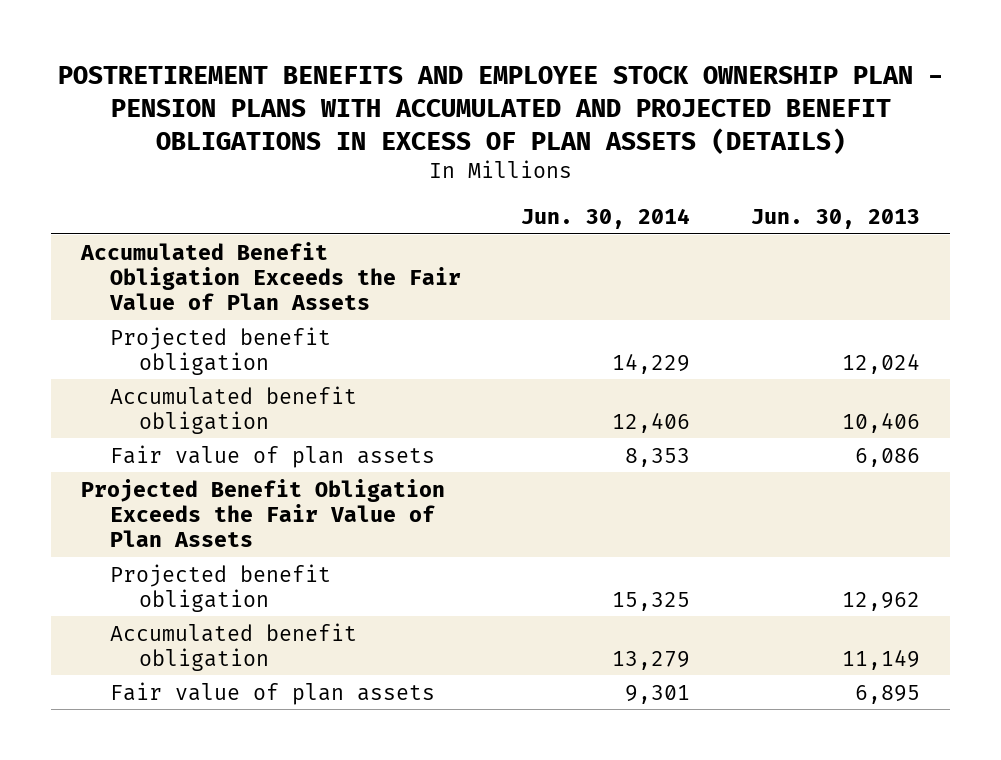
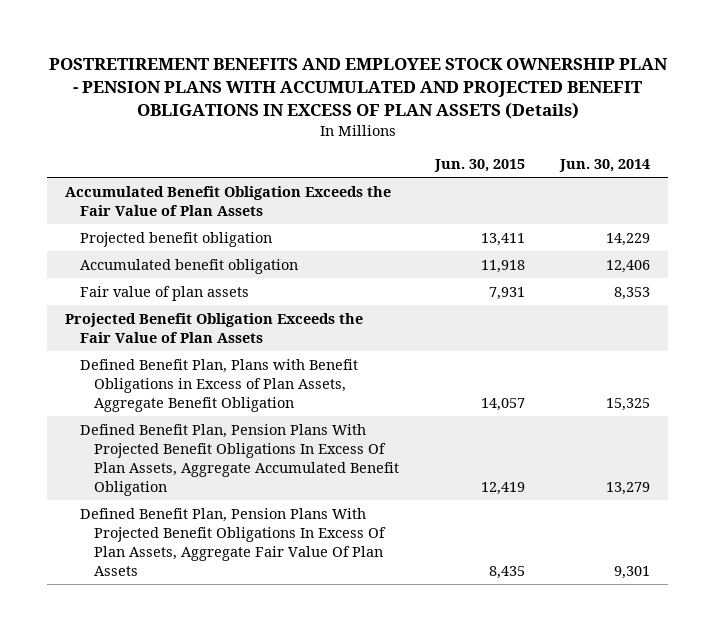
[57,66,943,154] POSTRETIREMENT BENEFITS AND EMPLOYEE STOCK OWNERSHIP PLAN - PENSION PLANS WITH ACCUMULATED AND PROJECTED BENEFIT OBLIGATIONS IN EXCESS OF PLAN ASSETS (DETAILS) -> [48,58,668,119] POSTRETIREMENT BENEFITS AND EMPLOYEE STOCK OWNERSHIP PLAN - PENSION PLANS WITH ACCUMULATED AND PROJECTED BENEFIT OBLIGATIONS IN EXCESS OF PLAN ASSETS (Details)
[750,208,920,229] Jun. 30, 2013 -> none
none -> [433,159,525,173] Jun. 30, 2015
[109,563,331,612] Projected benefit obligation -> [79,358,358,412] Defined Benefit Plan, Plans with Benefit Obligations in Excess of Plan Assets, Aggregate Benefit Obligation
[109,622,357,671] Accumulated benefit obligation -> [79,423,400,496] Defined Benefit Plan, Pension Plans With Projected Benefit Obligations In Excess Of Plan Assets, Aggregate Accumulated Benefit Obligation
[109,681,435,705] Fair value of plan assets -> [79,507,387,576] Defined Benefit Plan, Pension Plans With Projected Benefit Obligations In Excess Of Plan Assets, Aggregate Fair Value Of Plan Assets

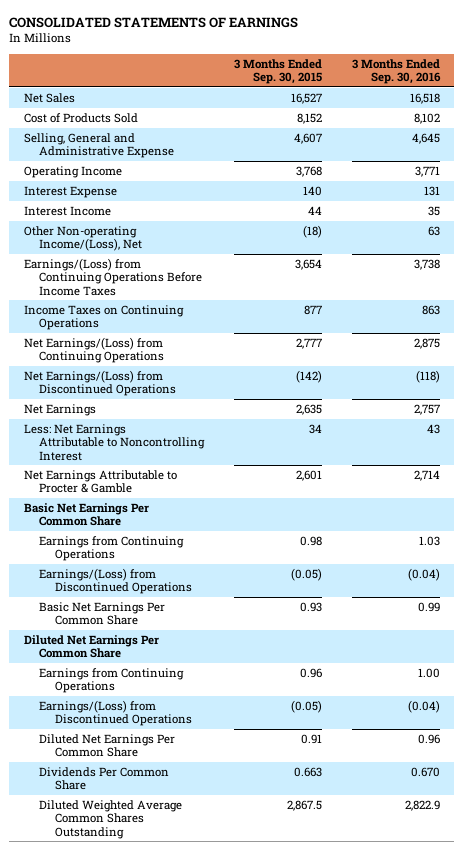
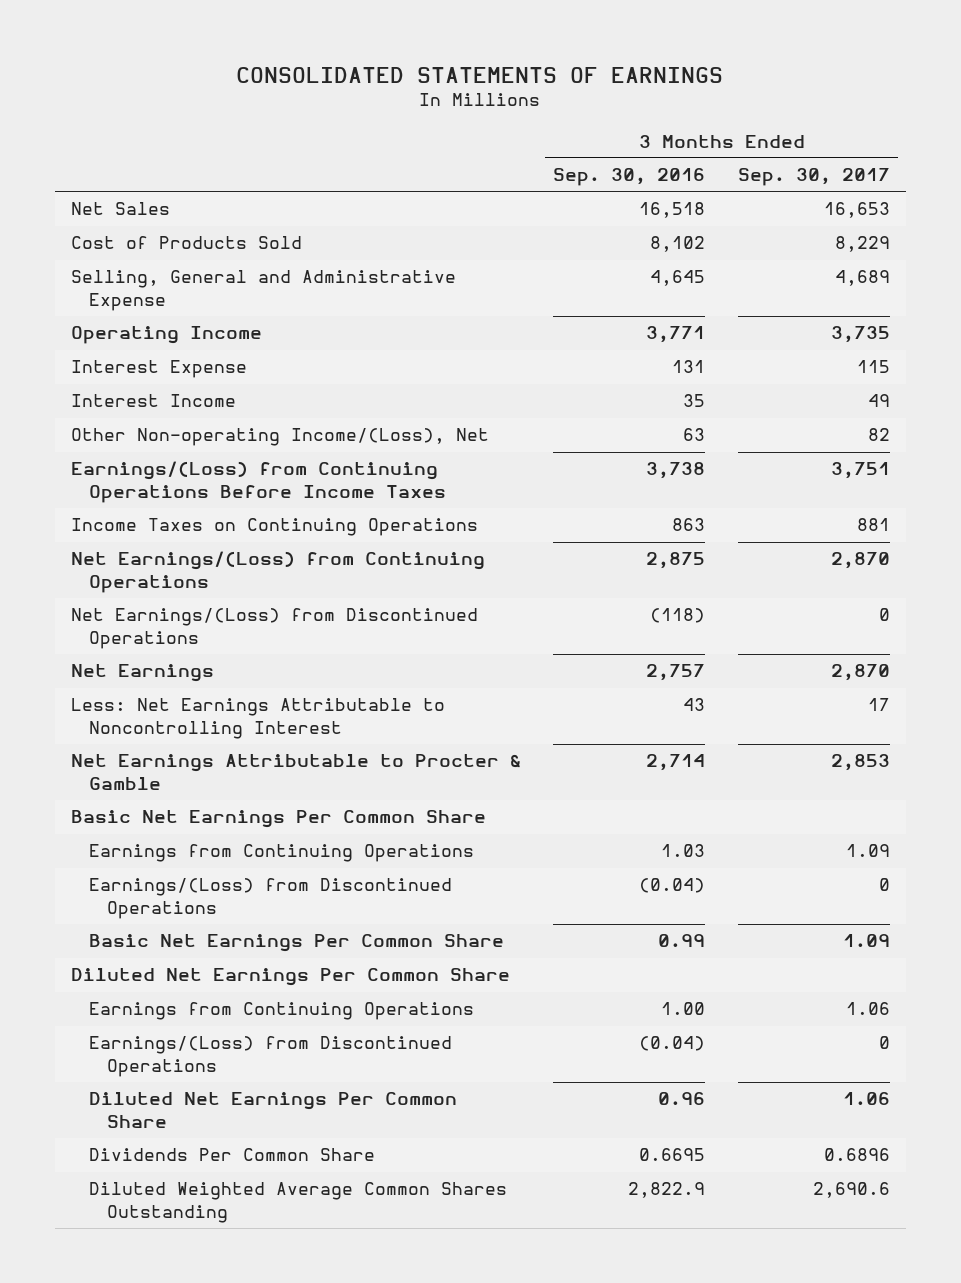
[233,58,322,84] 3 Months Ended Sep. 30, 2015 -> none
none -> [737,168,890,187] Sep. 30, 2017
[410,766,440,777] 0.670 -> [639,1148,706,1162] 0.6695

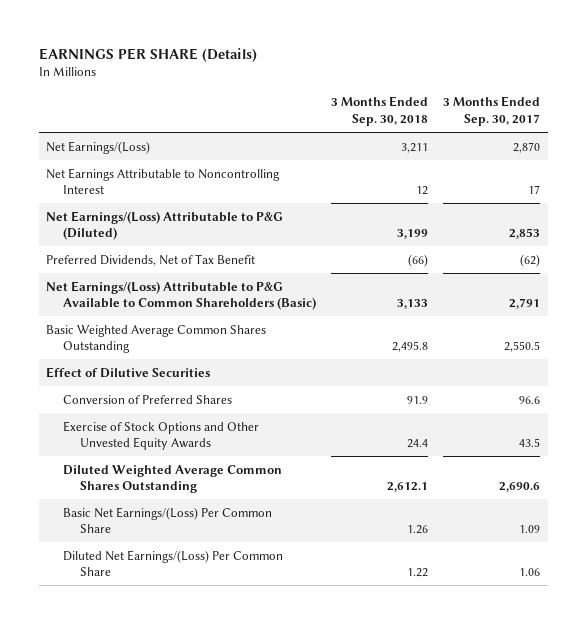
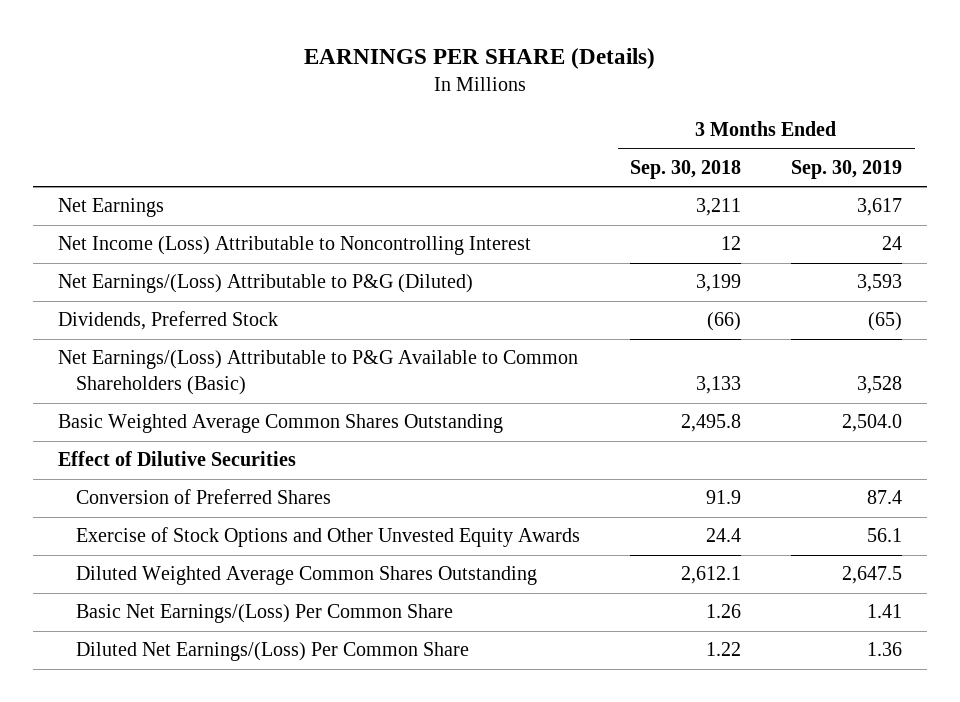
[443,96,541,126] 3 Months Ended Sep. 30, 2017 -> none
none -> [791,159,903,179] Sep. 30, 2019
[46,140,151,154] Net Earnings/(Loss) -> [57,198,164,218] Net Earnings
[46,167,281,195] Net Earnings Attributable to Noncontrolling Interest -> [57,236,531,256] Net Income (Loss) Attributable to Noncontrolling Interest
[46,253,256,266] Preferred Dividends, Net of Tax Benefit -> [57,311,278,331] Dividends, Preferred Stock

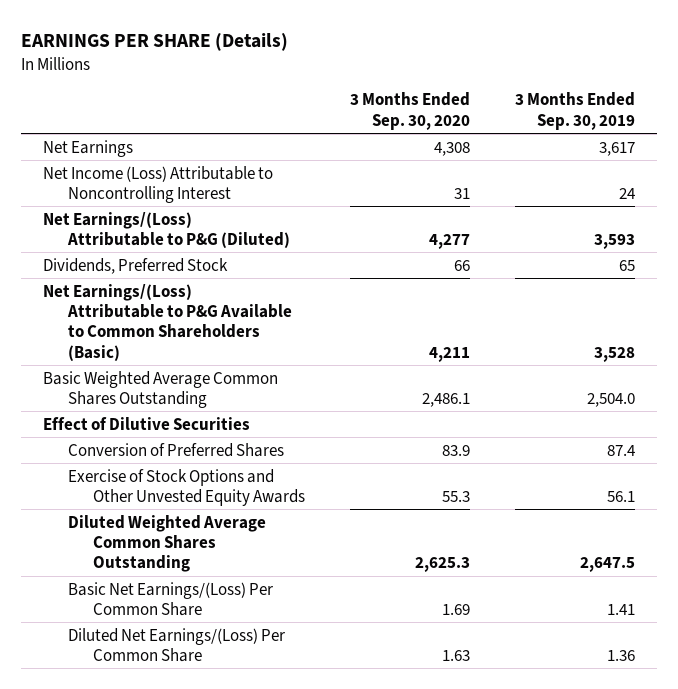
[630,159,742,179] Sep. 30, 2018 -> none
none -> [350,92,471,130] 3 Months Ended Sep. 30, 2020
[868,312,903,332] (65) -> [618,259,635,271] 65

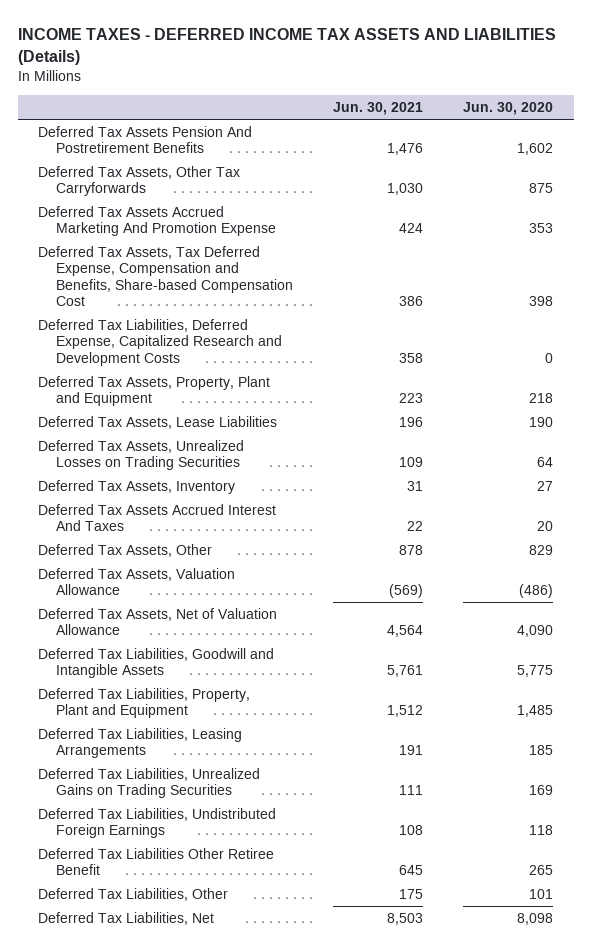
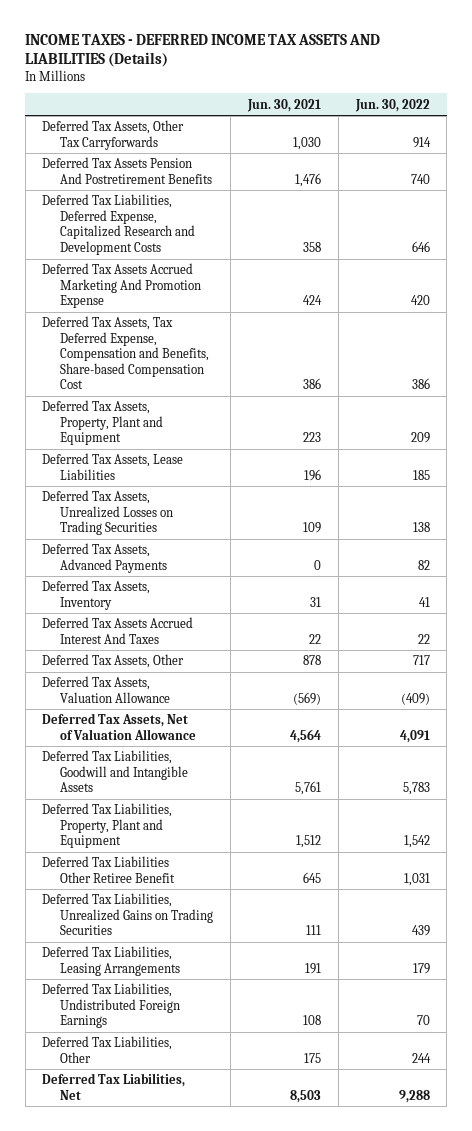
[463,101,554,115] Jun. 30, 2020 -> none
none -> [354,98,430,112] Jun. 30, 2022
[38,125,253,154] Deferred Tax Assets Pension And Postretirement Benefits -> [42,157,213,184] Deferred Tax Assets Pension And Postretirement Benefits
[38,318,282,366] Deferred Tax Liabilities, Deferred Expense, Capitalized Research and Development Costs -> [42,194,196,255] Deferred Tax Liabilities, Deferred Expense, Capitalized Research and Development Costs
none -> [42,543,168,573] Deferred Tax Assets, Advanced Payments
[38,847,275,876] Deferred Tax Liabilities Other Retiree Benefit -> [42,856,176,883] Deferred Tax Liabilities Other Retiree Benefit
[38,727,243,759] Deferred Tax Liabilities, Leasing Arrangements -> [42,946,181,976] Deferred Tax Liabilities, Leasing Arrangements

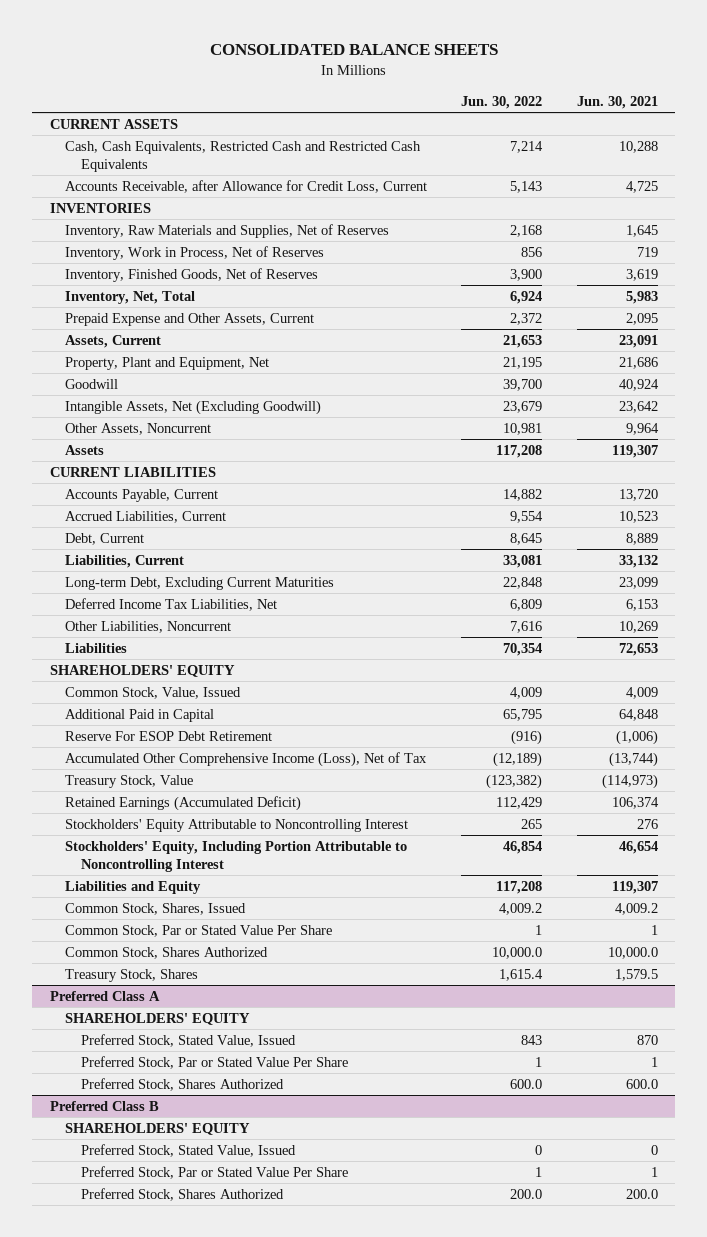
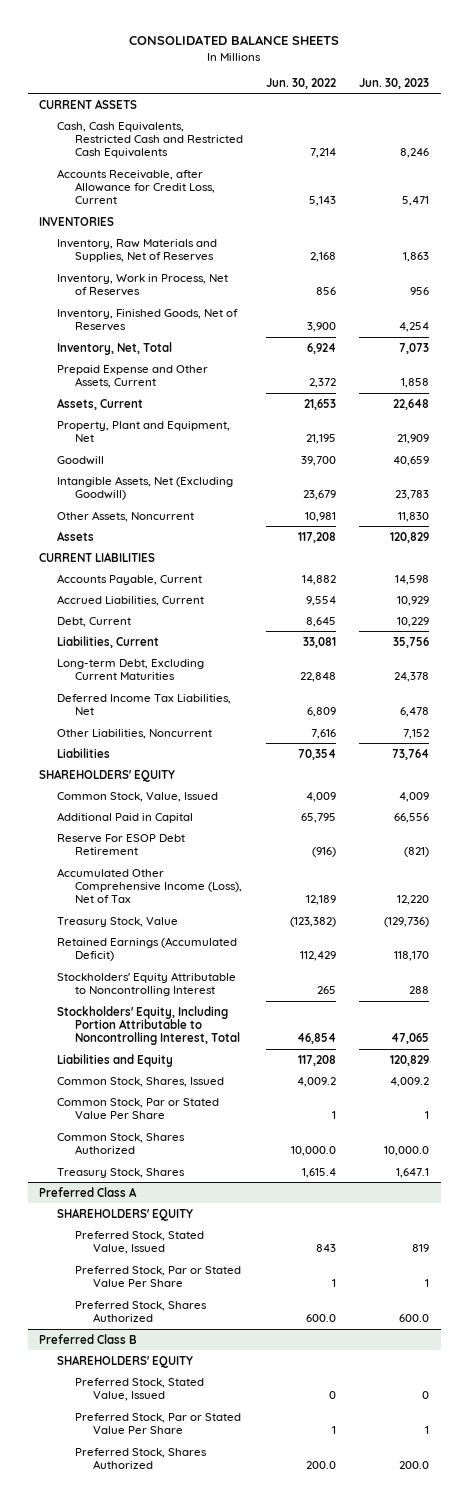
[576,95,658,109] Jun. 30, 2021 -> none
none -> [359,77,430,89] Jun. 30, 2023
[493,751,543,767] (12,189) -> [306,895,337,906] 12,189
[65,840,408,872] Stockholders' Equity, Including Portion Attributable to Noncontrolling Interest -> [57,1005,241,1046] Stockholders' Equity, Including Portion Attributable to Noncontrolling Interest, Total

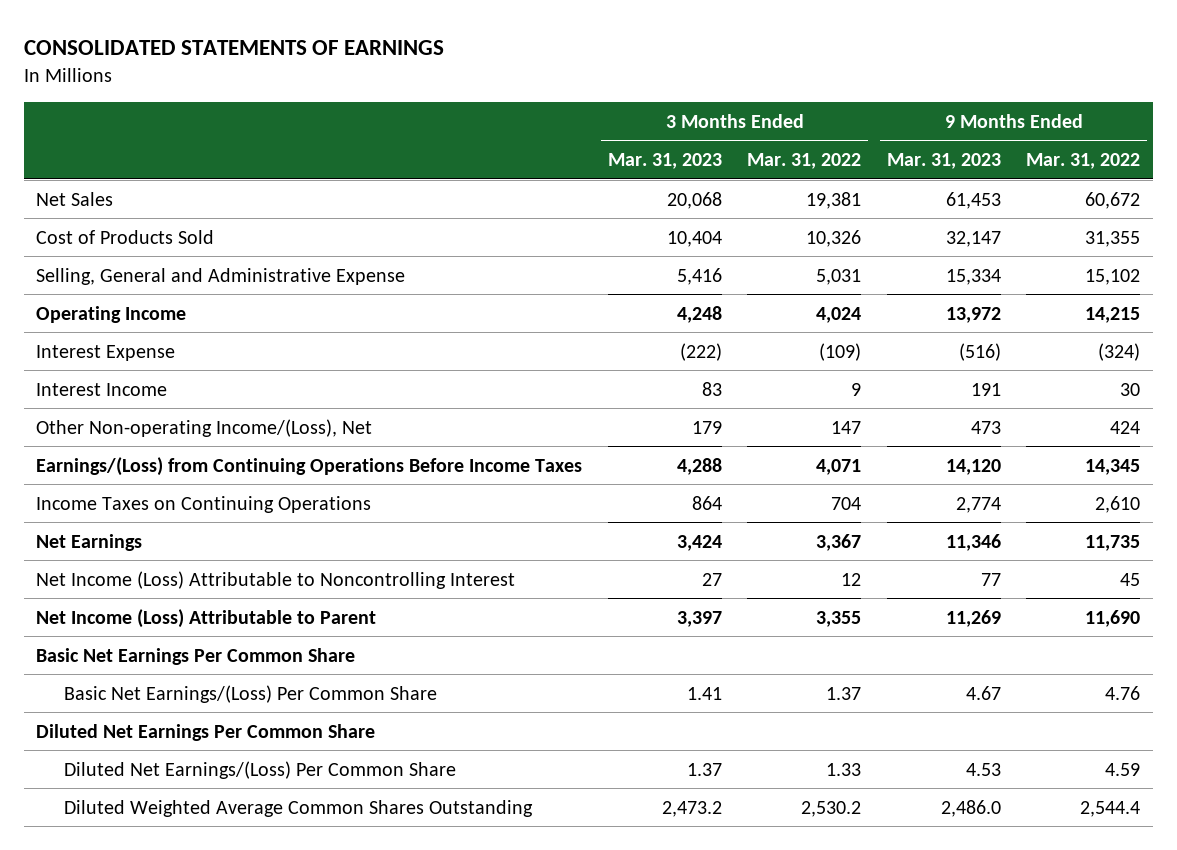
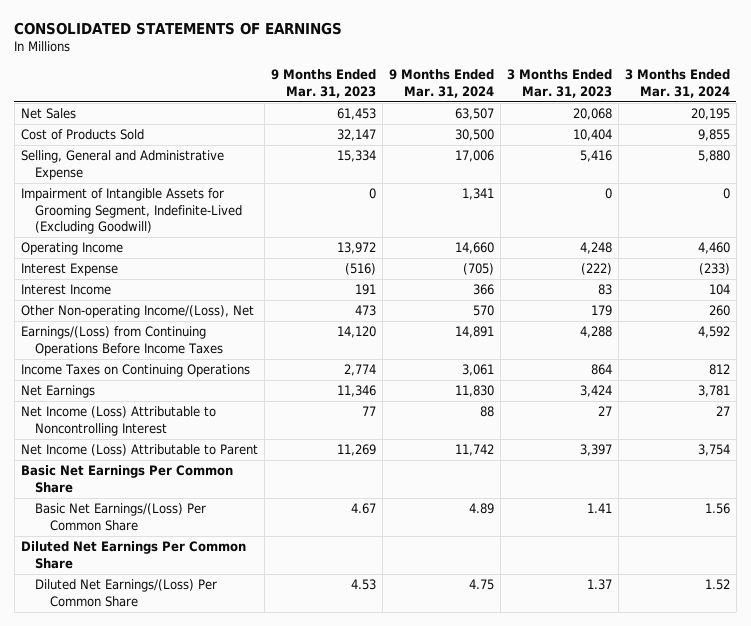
[747,152,862,169] Mar. 31, 2022 -> none
[1026,152,1141,169] Mar. 31, 2022 -> none
none -> [388,69,494,98] 9 Months Ended Mar. 31, 2024
none -> [624,69,730,98] 3 Months Ended Mar. 31, 2024
none -> [20,188,243,235] Impairment of Intangible Assets for Grooming Segment, Indefinite-Lived (Excluding Goodwill)
[64,799,534,817] Diluted Weighted Average Common Shares Outstanding -> none

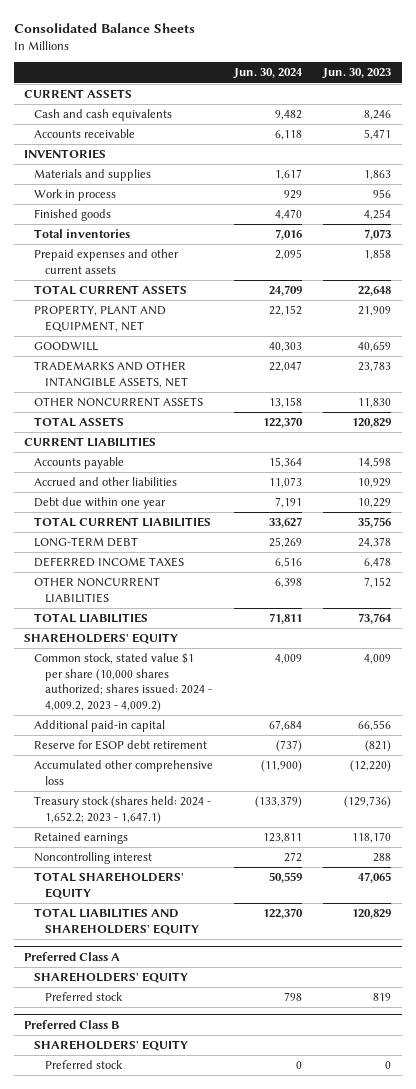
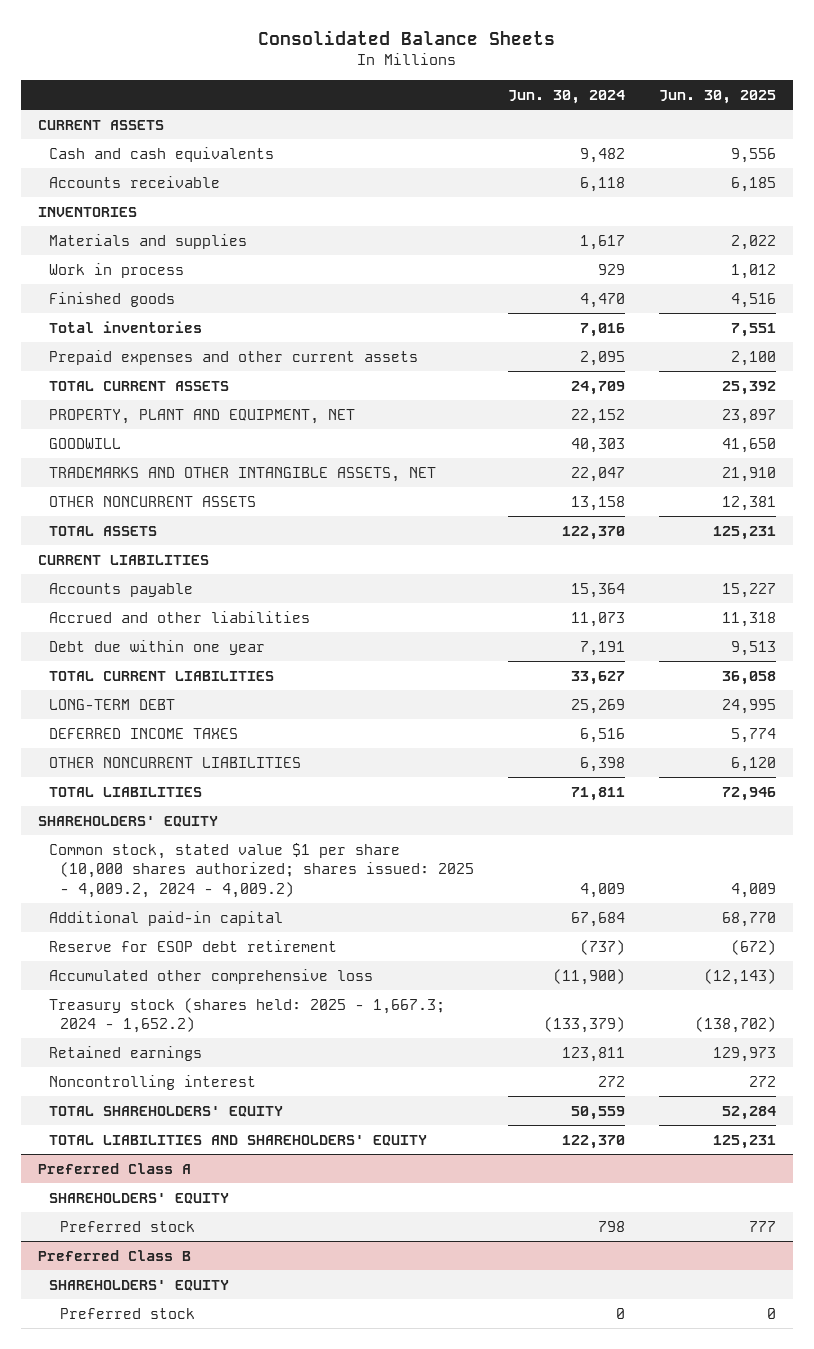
[322,68,392,80] Jun. 30, 2023 -> none
none -> [659,89,777,104] Jun. 30, 2025
[34,653,212,713] Common stock, stated value $1 per share (10,000 shares authorized; shares issued: 2024 - 4,009.2, 2023 - 4,009.2) -> [49,842,474,898] Common stock, stated value $1 per share (10,000 shares authorized; shares issued: 2025 - 4,009.2, 2024 - 4,009.2)
[34,796,212,824] Treasury stock (shares held: 2024 - 1,652.2; 2023 - 1,647.1) -> [49,997,446,1034] Treasury stock (shares held: 2025 - 1,667.3; 2024 - 1,652.2)

